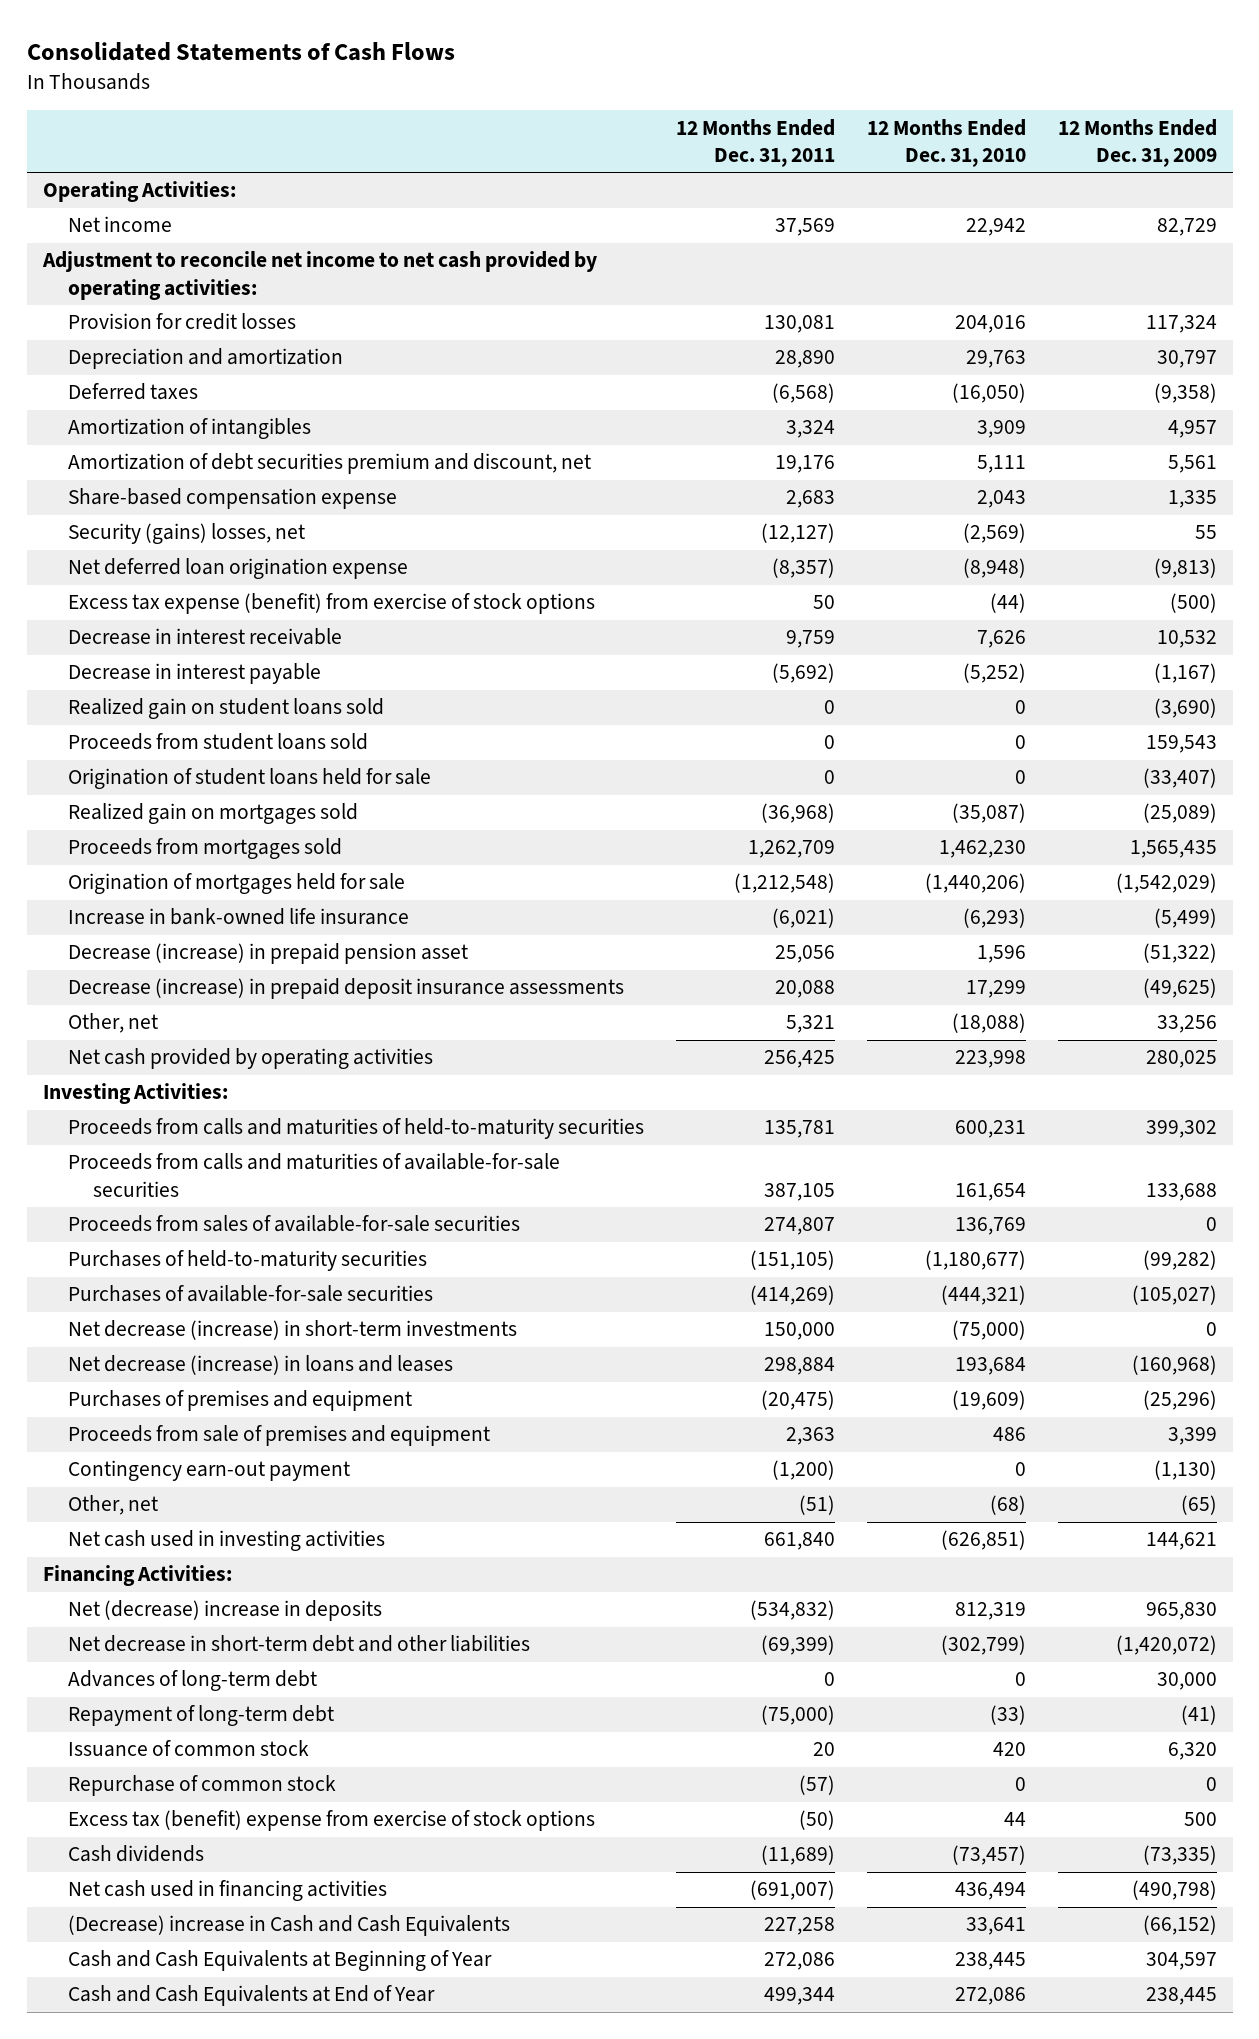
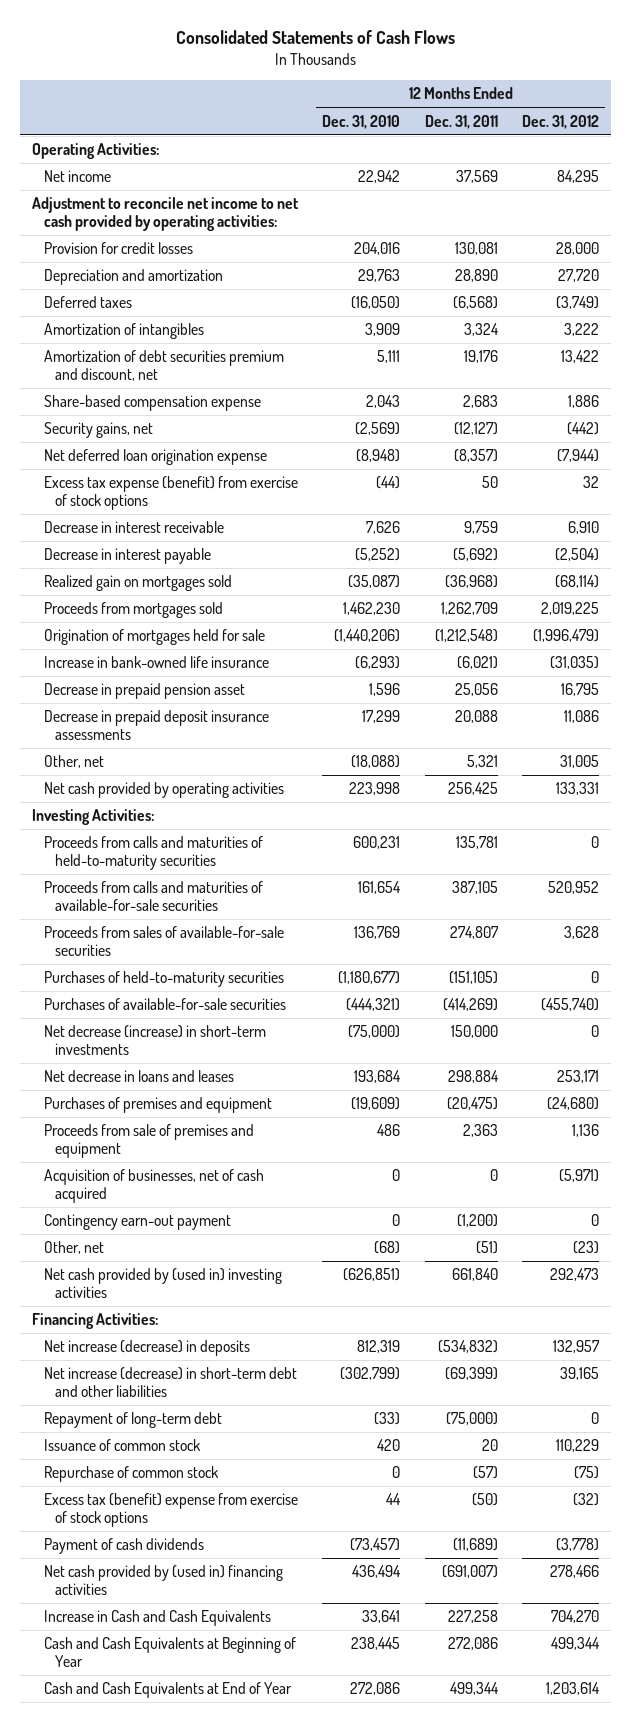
[1057,118,1217,167] 12 Months Ended Dec. 31, 2009 -> none
none -> [521,114,599,129] Dec. 31, 2012
[67,523,305,545] Security (gains) losses, net -> [43,422,153,439] Security gains, net
[67,698,384,720] Realized gain on student loans sold -> none
[67,733,368,751] Proceeds from student loans sold -> none
[67,768,431,790] Origination of student loans held for sale -> none
[67,943,468,965] Decrease (increase) in prepaid pension asset -> [43,683,245,700] Decrease in prepaid pension asset
[67,978,624,1000] Decrease (increase) in prepaid deposit insurance assessments -> [43,710,269,741] Decrease in prepaid deposit insurance assessments
[67,1355,453,1376] Net decrease (increase) in loans and leases -> [43,1070,234,1083] Net decrease in loans and leases
none -> [43,1169,264,1204] Acquisition of businesses, net of cash acquired
[67,1530,385,1552] Net cash used in investing activities -> [43,1268,282,1299] Net cash provided by (used in) investing activities
[67,1670,317,1692] Advances of long-term debt -> none
[67,1600,382,1622] Net (decrease) increase in deposits -> [43,1340,250,1357] Net increase (decrease) in deposits
[67,1635,530,1653] Net decrease in short-term debt and other liabilities -> [43,1367,297,1398] Net increase (decrease) in short-term debt and other liabilities
[67,1845,204,1863] Cash dividends -> [43,1538,204,1555] Payment of cash dividends
[67,1880,387,1902] Net cash used in financing activities -> [43,1565,283,1596] Net cash provided by (used in) financing activities
[67,1915,510,1937] (Decrease) increase in Cash and Cash Equivalents -> [43,1610,271,1627] Increase in Cash and Cash Equivalents

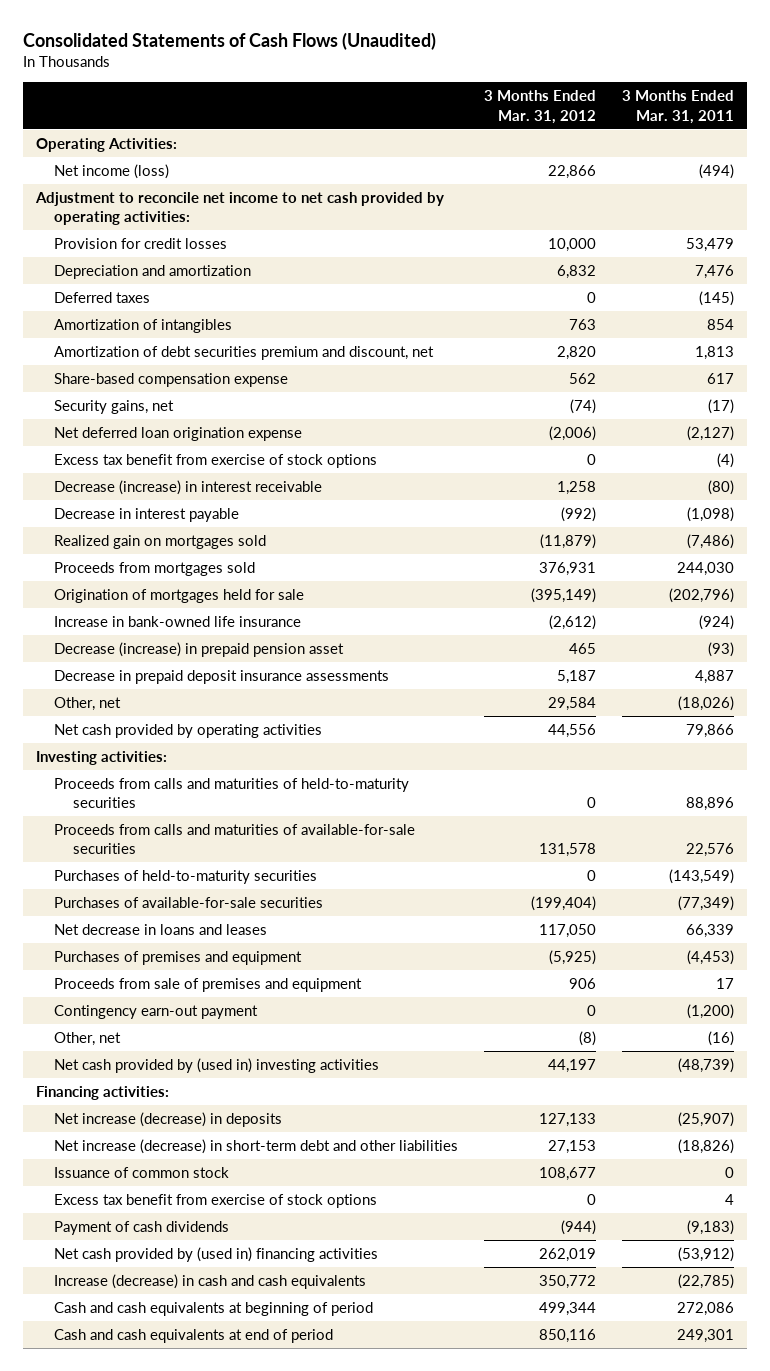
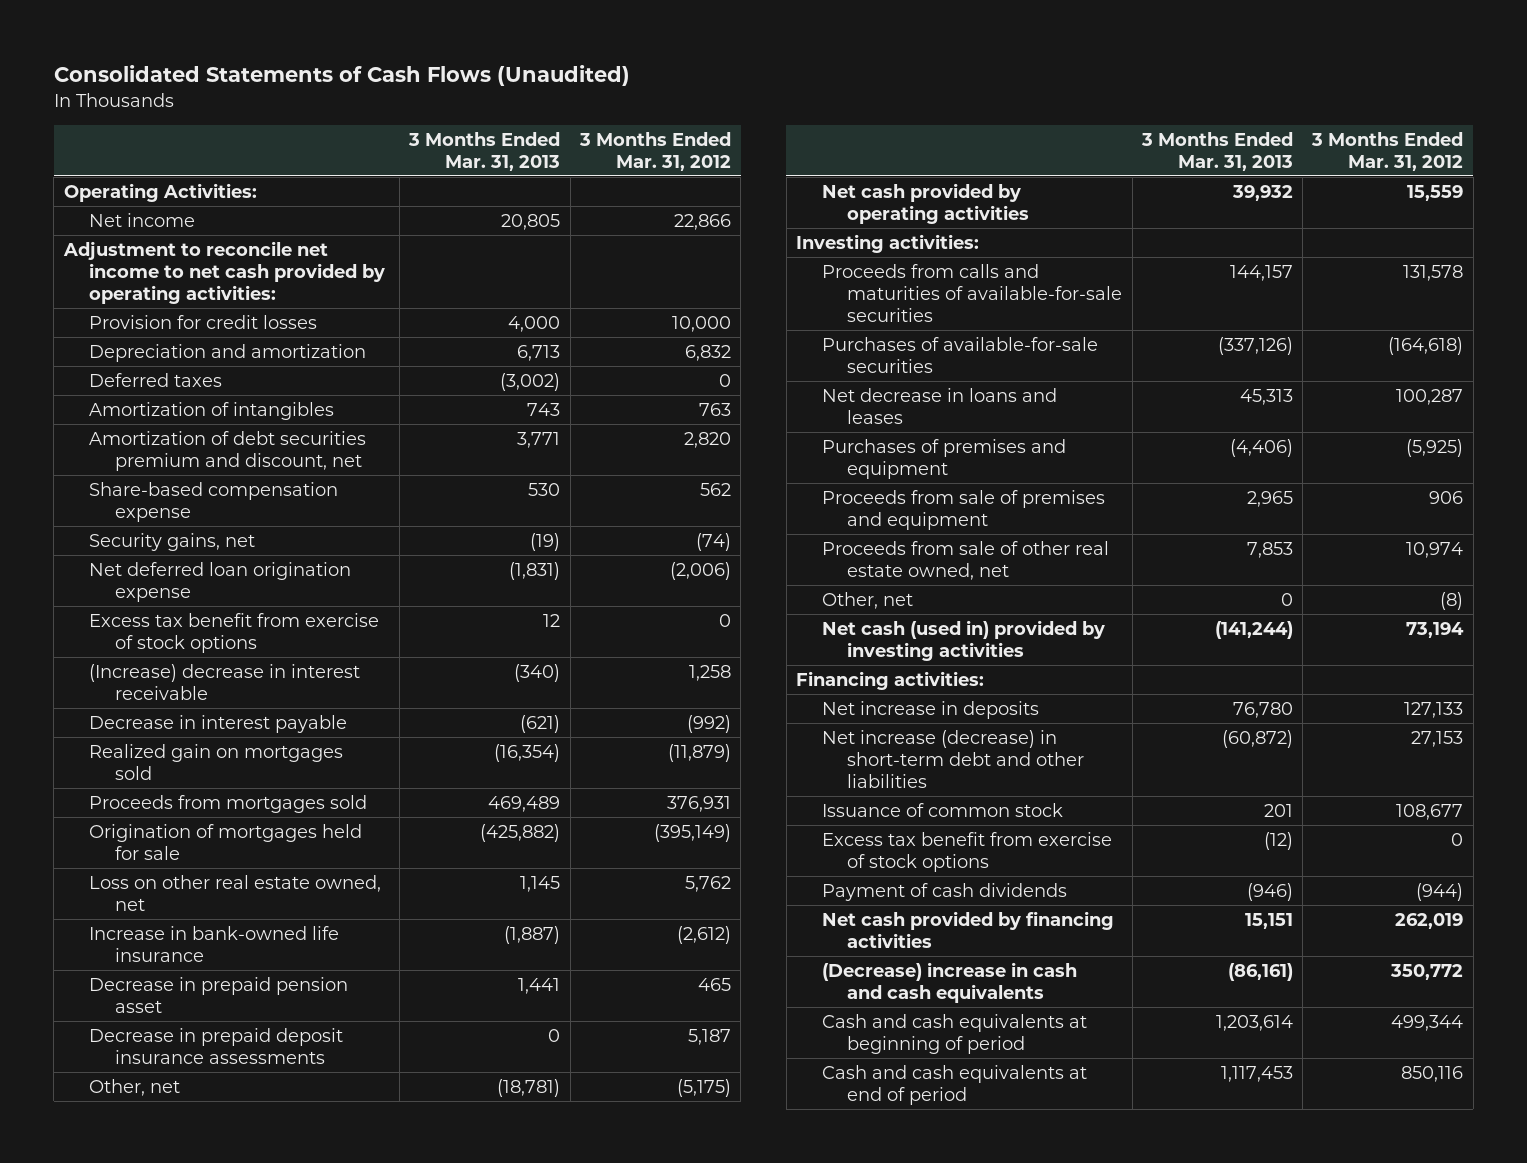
[622,90,735,124] 3 Months Ended Mar. 31, 2011 -> none
none -> [408,131,561,172] 3 Months Ended Mar. 31, 2013
[54,163,170,179] Net income (loss) -> [89,212,196,227] Net income
[54,479,323,495] Decrease (increase) in interest receivable -> [89,663,361,701] (Increase) decrease in interest receivable
none -> [89,874,382,912] Loss on other real estate owned, net
[54,641,345,657] Decrease (increase) in prepaid pension asset -> [89,976,349,1014] Decrease in prepaid pension asset
[548,696,597,711] 29,584 -> [676,1078,731,1097] (5,175)
[548,723,597,738] 44,556 -> [1407,184,1464,201] 15,559
[54,777,410,809] Proceeds from calls and maturities of held-to-maturity securities -> none
[54,869,318,884] Purchases of held-to-maturity securities -> none
[531,895,597,911] (199,404) -> [1388,336,1464,355] (164,618)
[539,923,597,938] 117,050 -> [1396,388,1464,405] 100,287
[54,1004,259,1019] Contingency earn-out payment -> none
none -> [821,540,1109,581] Proceeds from sale of other real estate owned, net
[54,1057,380,1073] Net cash provided by (used in) investing activities -> [821,619,1105,662] Net cash (used in) provided by investing activities
[548,1058,597,1073] 44,197 -> [1406,621,1465,638] 73,194
[54,1111,283,1127] Net increase (decrease) in deposits -> [821,700,1039,719] Net increase in deposits
[54,1246,379,1262] Net cash provided by (used in) financing activities -> [821,910,1114,949] Net cash provided by financing activities
[54,1273,367,1289] Increase (decrease) in cash and cash equivalents -> [821,961,1077,1004] (Decrease) increase in cash and cash equivalents

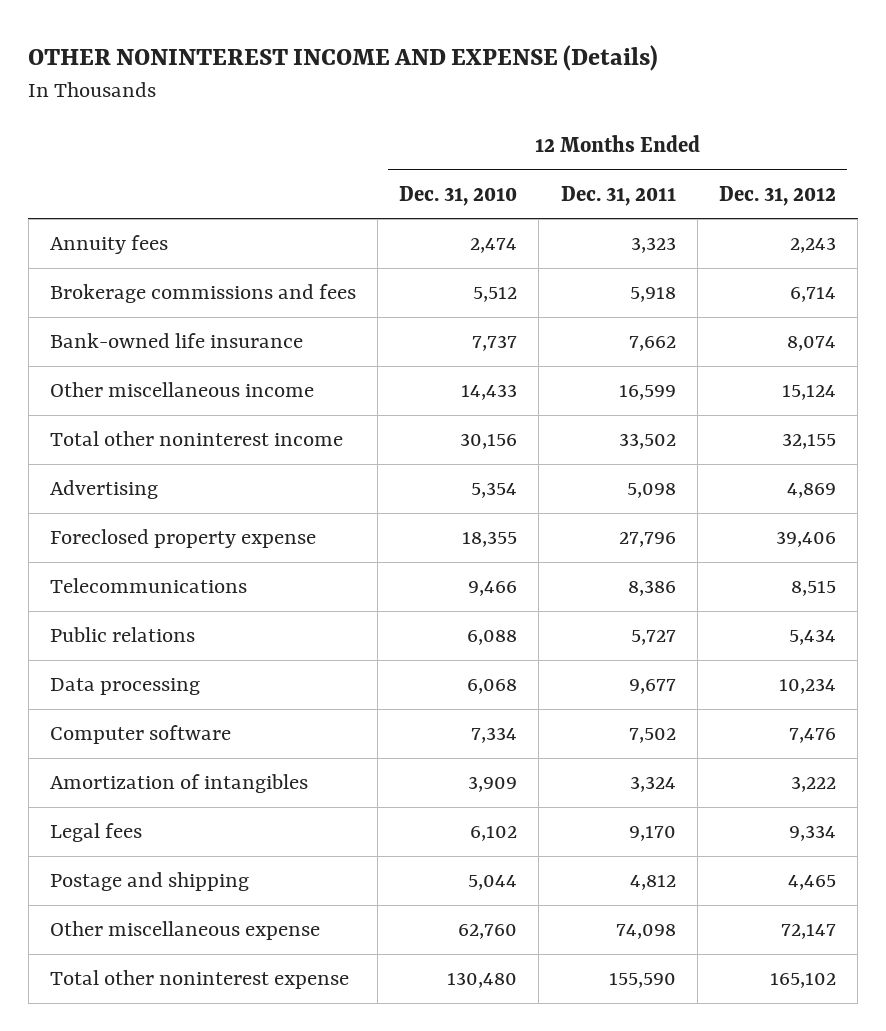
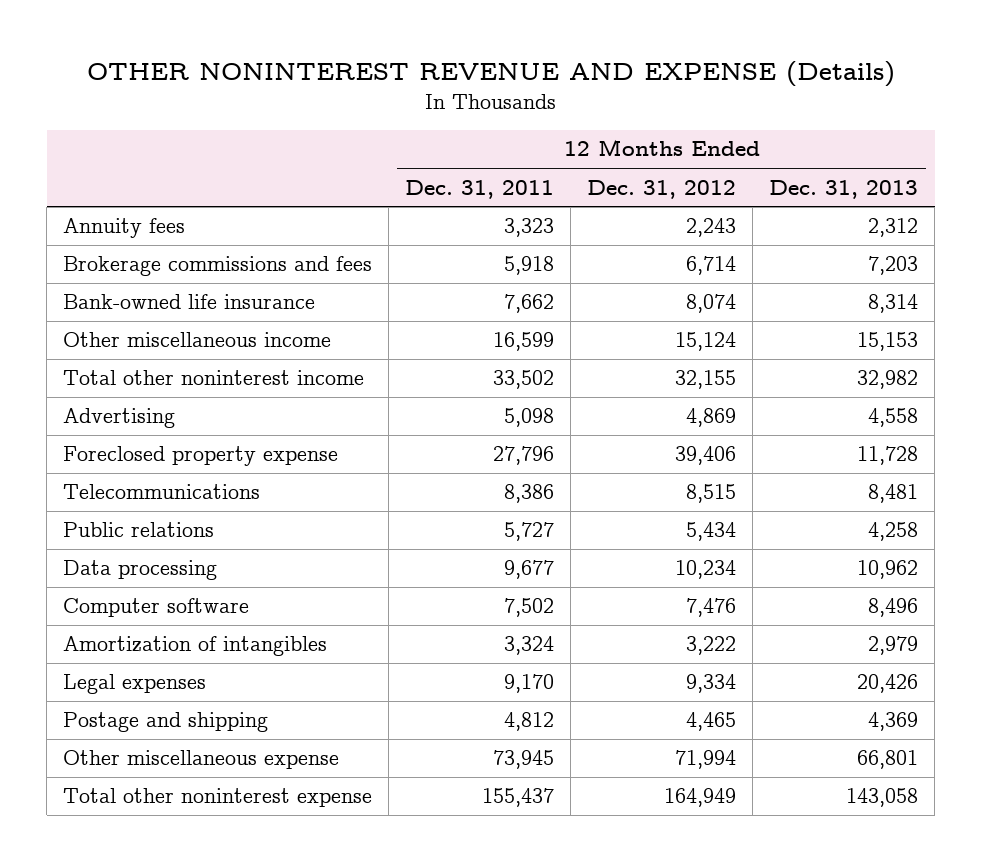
[28,45,659,72] OTHER NONINTEREST INCOME AND EXPENSE (Details) -> [86,60,895,87] OTHER NONINTEREST REVENUE AND EXPENSE (Details)
[399,185,518,206] Dec. 31, 2010 -> none
none -> [769,179,919,199] Dec. 31, 2013
[49,823,142,843] Legal fees -> [63,674,207,695] Legal expenses
[615,924,676,940] 74,098 -> [493,750,555,770] 73,945
[781,924,837,940] 72,147 -> [675,750,737,770] 71,994
[608,973,676,989] 155,590 -> [482,788,555,808] 155,437
[770,973,837,989] 165,102 -> [664,788,737,808] 164,949

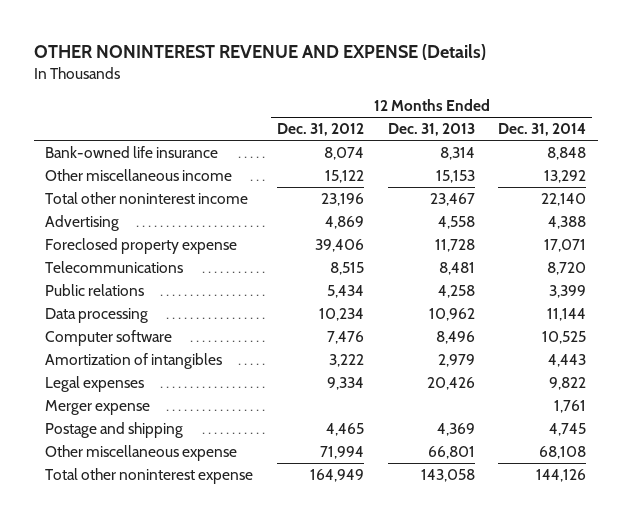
[405,179,555,199] Dec. 31, 2011 -> none
none -> [498,123,587,137] Dec. 31, 2014
[63,218,186,239] Annuity fees -> none
[63,256,373,277] Brokerage commissions and fees -> none
[675,332,737,352] 15,124 -> [325,169,365,183] 15,122
[675,370,737,390] 32,155 -> [321,192,365,206] 23,196
[857,370,919,390] 32,982 -> [429,192,475,206] 23,467
none -> [45,399,151,415] Merger expense

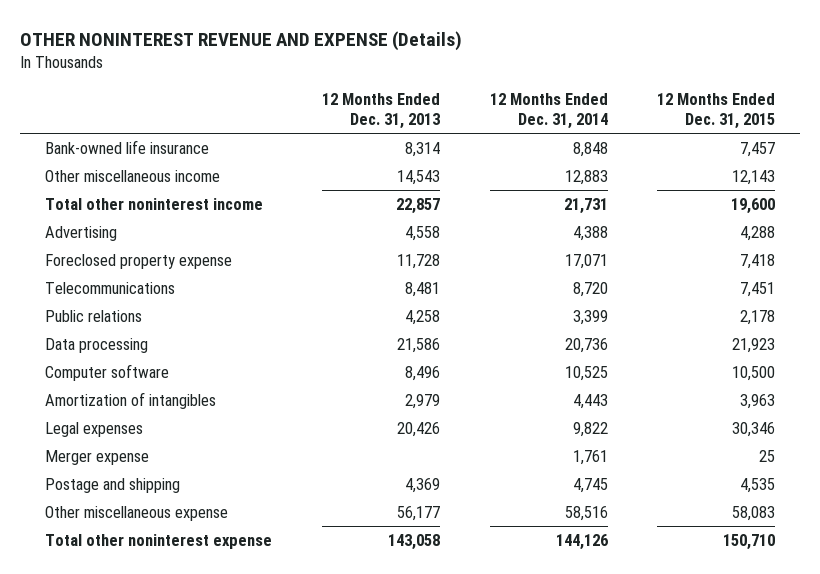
[277,123,365,137] Dec. 31, 2012 -> none
none -> [657,92,776,130] 12 Months Ended Dec. 31, 2015
[435,169,475,183] 15,153 -> [396,169,440,185] 14,543
[544,169,587,183] 13,292 -> [564,169,608,185] 12,883
[429,192,475,206] 23,467 -> [395,197,440,214] 22,857
[541,192,587,206] 22,140 -> [563,197,608,214] 21,731
[428,307,475,321] 10,962 -> [396,337,440,353] 21,586
[547,307,587,321] 11,144 -> [564,337,608,353] 20,736
[427,445,475,459] 66,801 -> [396,505,440,521] 56,177
[539,445,587,459] 68,108 -> [564,505,608,521] 58,516

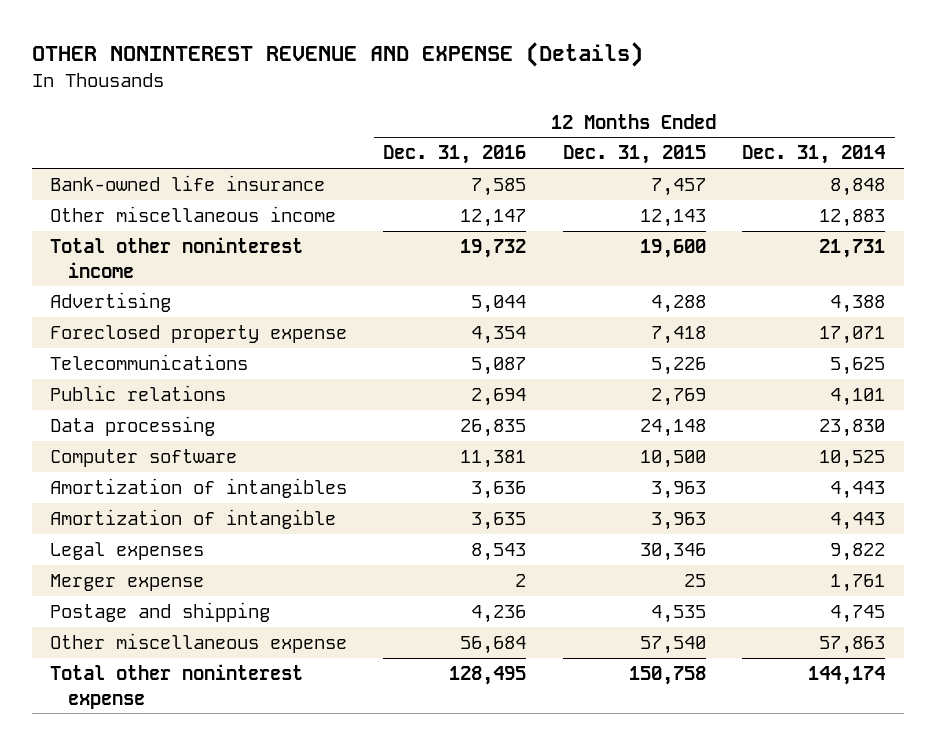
[321,92,440,130] 12 Months Ended Dec. 31, 2013 -> none
none -> [383,145,527,165] Dec. 31, 2016
[572,281,608,297] 8,720 -> [830,357,886,376] 5,625
[740,281,776,297] 7,451 -> [650,357,706,376] 5,226
[572,309,608,325] 3,399 -> [830,388,886,407] 4,101
[740,309,776,325] 2,178 -> [650,388,706,407] 2,769
[564,337,608,353] 20,736 -> [819,419,886,438] 23,830
[732,337,776,353] 21,923 -> [639,419,706,438] 24,148
none -> [49,509,336,530] Amortization of intangible
[564,505,608,521] 58,516 -> [819,636,886,655] 57,863
[732,505,776,521] 58,083 -> [639,636,706,655] 57,540
[555,533,608,550] 144,126 -> [808,666,886,686] 144,174
[723,533,776,550] 150,710 -> [628,666,706,686] 150,758

